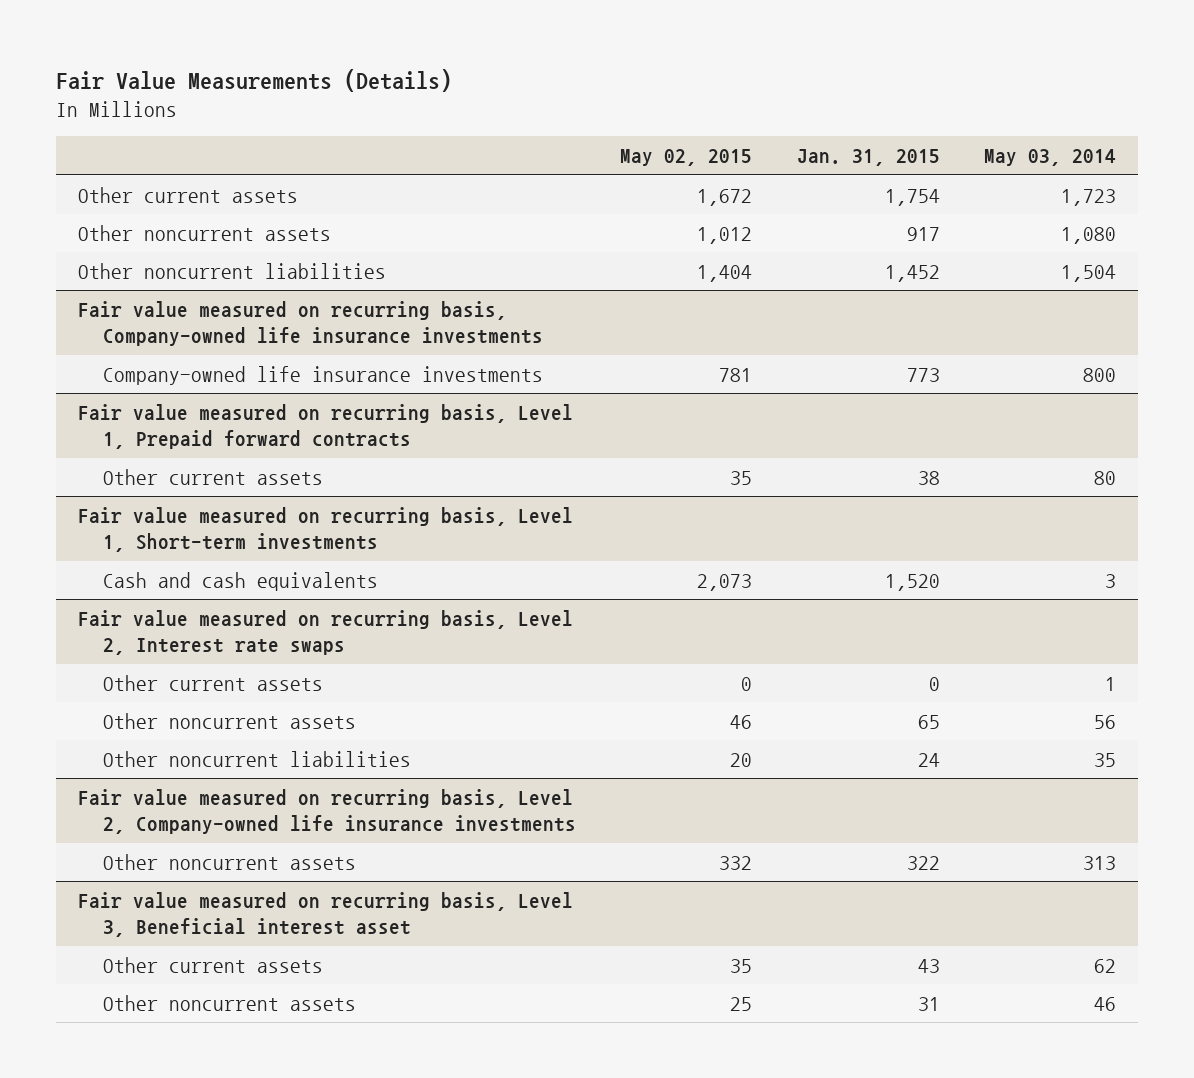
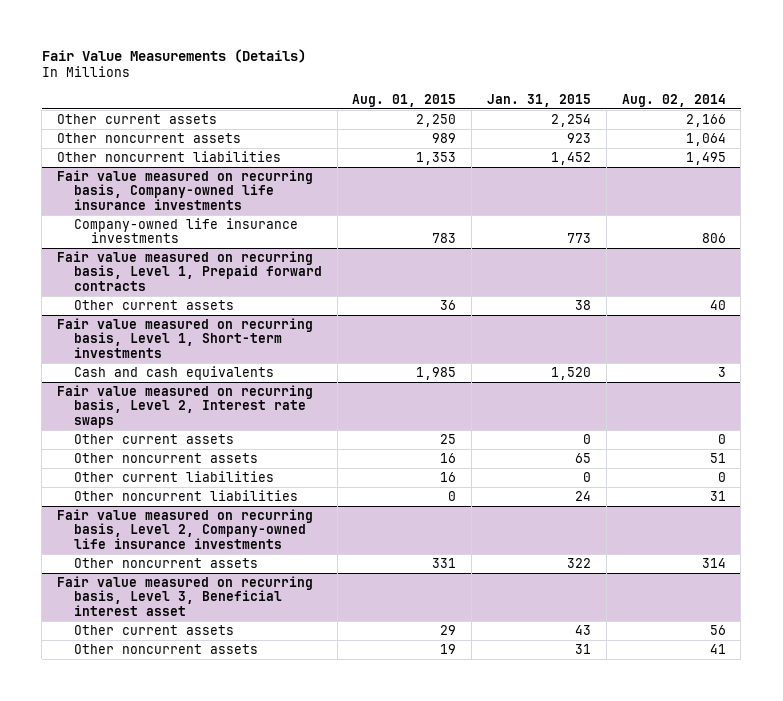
[620,149,753,167] May 02, 2015 -> none
[983,149,1116,167] May 03, 2014 -> none
none -> [352,93,457,107] Aug. 01, 2015
none -> [621,93,726,107] Aug. 02, 2014
[884,188,940,206] 1,754 -> [551,114,592,128] 2,254
[906,226,940,241] 917 -> [567,133,592,144] 923
none -> [73,471,274,483] Other current liabilities

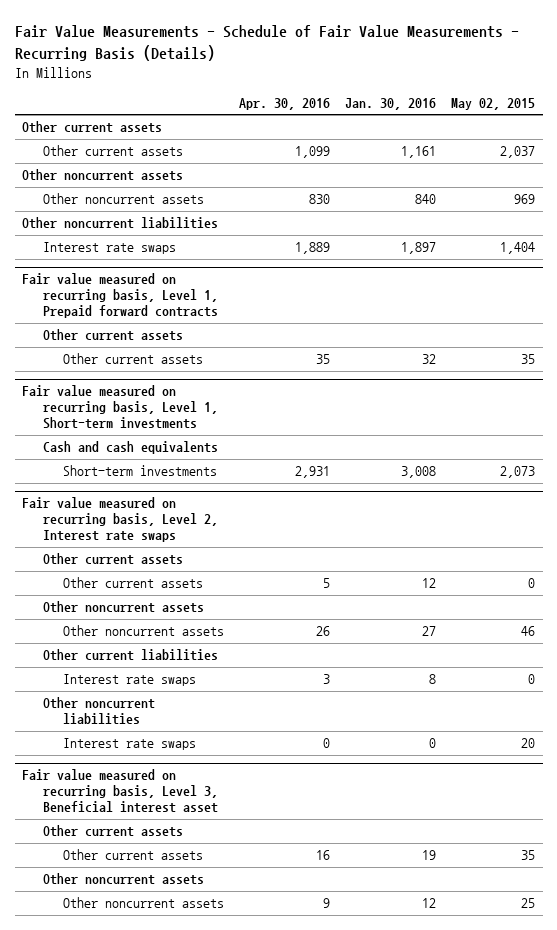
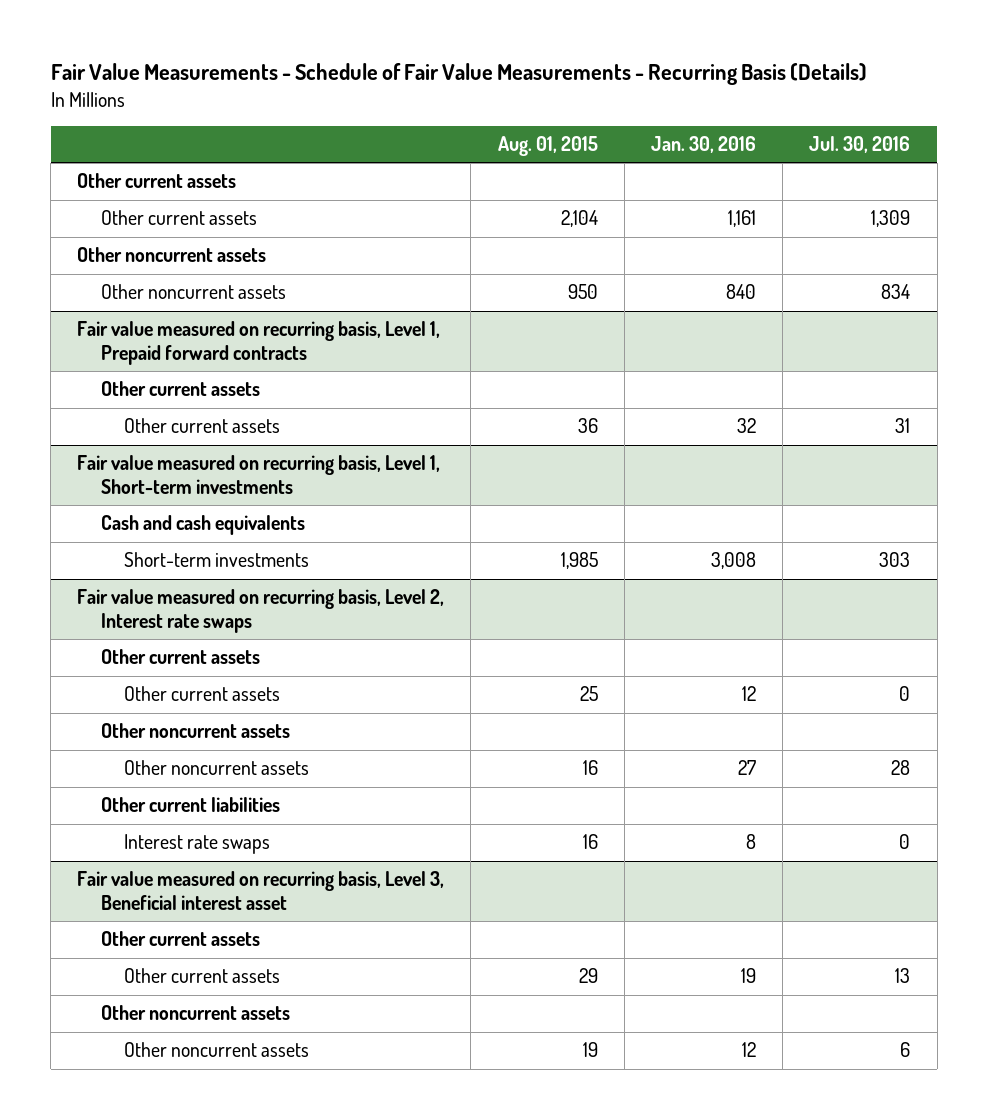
[239,97,331,110] Apr. 30, 2016 -> none
[451,97,536,110] May 02, 2015 -> none
none -> [497,136,598,157] Aug. 01, 2015
none -> [809,136,911,154] Jul. 30, 2016
[22,217,219,230] Other noncurrent liabilities -> none
[42,242,176,255] Interest rate swaps -> none
[42,697,155,726] Other noncurrent liabilities -> none
[63,738,197,751] Interest rate swaps -> none

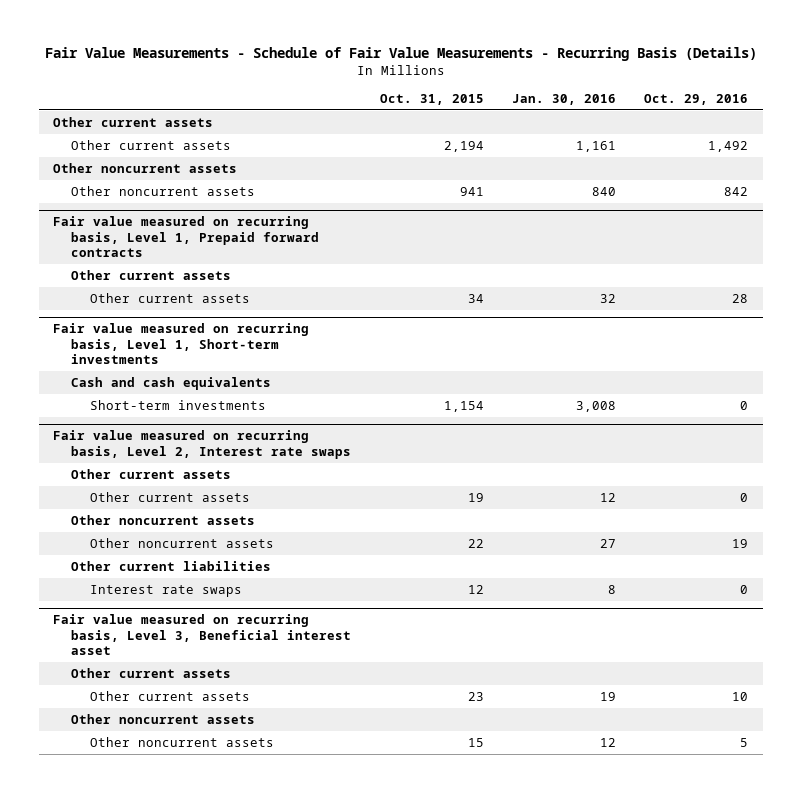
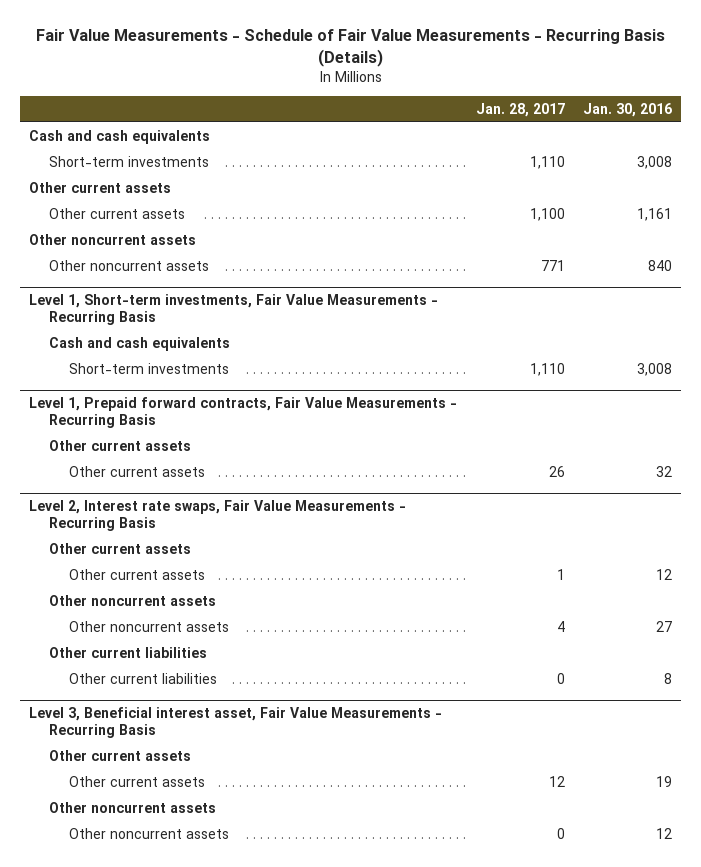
[379,93,484,105] Oct. 31, 2015 -> none
[644,93,749,105] Oct. 29, 2016 -> none
none -> [475,102,565,117] Jan. 28, 2017
none -> [28,129,210,144] Cash and cash equivalents
none -> [48,155,209,167] Short-term investments
[52,216,320,257] Fair value measured on recurring basis, Level 1, Prepaid forward contracts -> none
[71,269,232,280] Other current assets -> none
[90,292,251,303] Other current assets -> none
[52,323,309,364] Fair value measured on recurring basis, Level 1, Short-term investments -> [28,294,438,325] Level 1, Short-term investments, Fair Value Measurements - Recurring Basis
[52,430,352,459] Fair value measured on recurring basis, Level 2, Interest rate swaps -> none
none -> [28,397,457,428] Level 1, Prepaid forward contracts, Fair Value Measurements - Recurring Basis
none -> [68,465,205,477] Other current assets
none -> [28,500,406,531] Level 2, Interest rate swaps, Fair Value Measurements - Recurring Basis
none -> [48,542,191,554] Other current assets
[90,584,243,597] Interest rate swaps -> [68,672,217,684] Other current liabilities
[52,614,352,655] Fair value measured on recurring basis, Level 3, Beneficial interest asset -> [28,707,442,738] Level 3, Beneficial interest asset, Fair Value Measurements - Recurring Basis

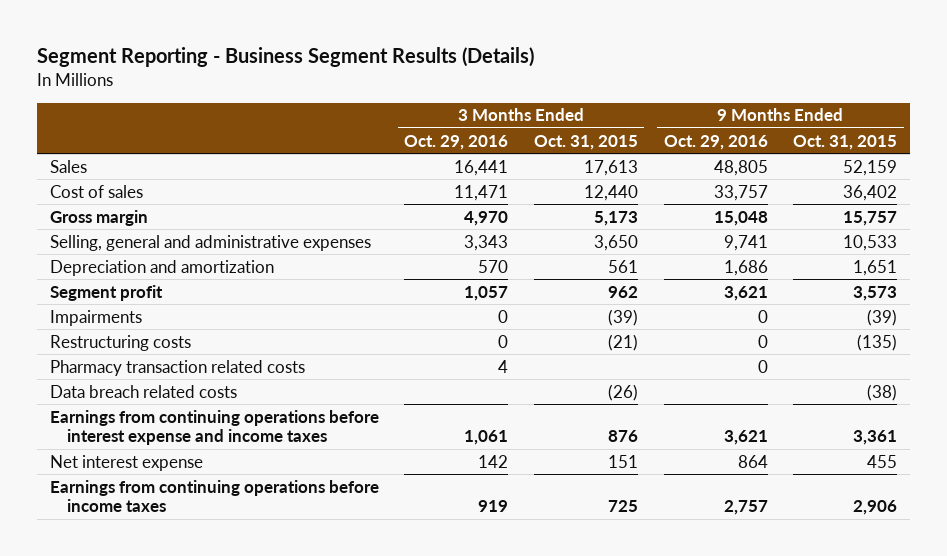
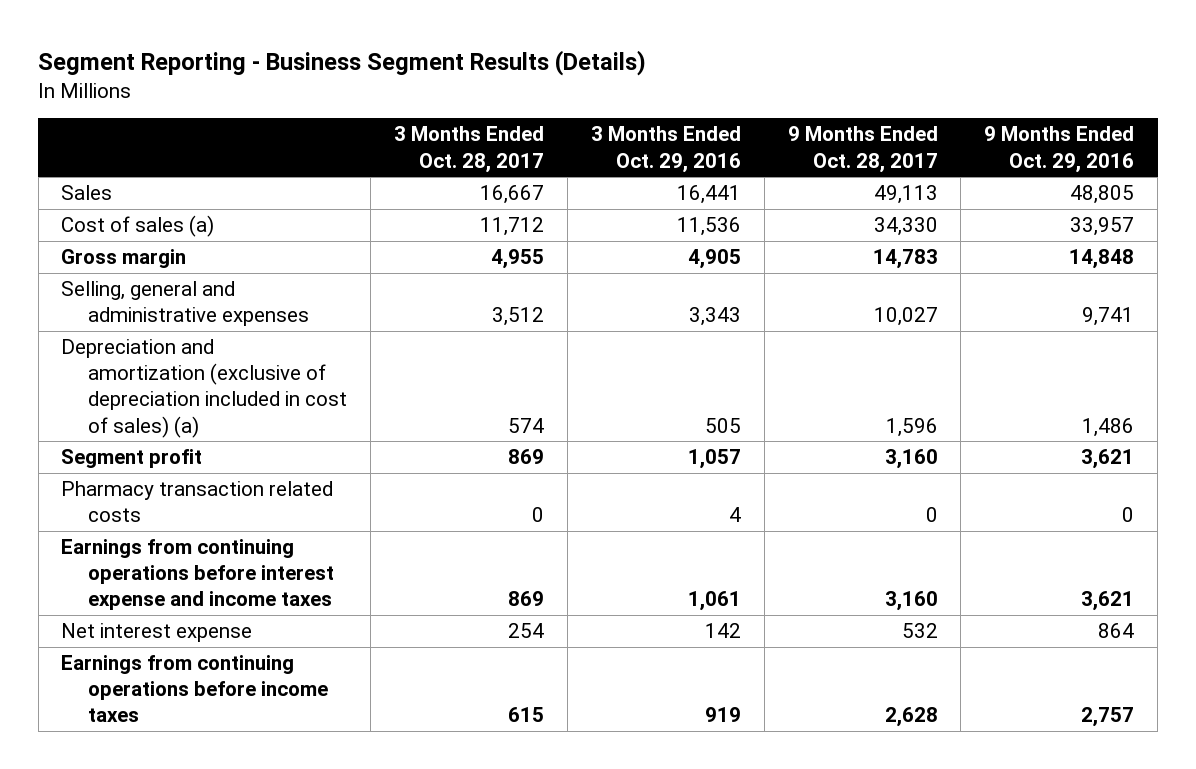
[533,134,638,150] Oct. 31, 2015 -> none
[793,134,898,150] Oct. 31, 2015 -> none
none -> [393,126,544,173] 3 Months Ended Oct. 28, 2017
none -> [787,126,938,173] 9 Months Ended Oct. 28, 2017
[49,184,143,198] Cost of sales -> [61,215,215,238] Cost of sales (a)
[454,184,509,201] 11,471 -> [676,217,741,237] 11,536
[713,184,768,201] 33,757 -> [1070,217,1135,237] 33,957
[464,210,509,226] 4,970 -> [687,249,741,270] 4,905
[713,210,768,226] 15,048 -> [1069,249,1135,270] 14,848
[49,259,274,276] Depreciation and amortization -> none
none -> [61,339,348,438] Depreciation and amortization (exclusive of depreciation included in cost of sales) (a)
[49,309,142,326] Impairments -> none
[49,334,191,351] Restructuring costs -> none
[49,384,237,398] Data breach related costs -> none

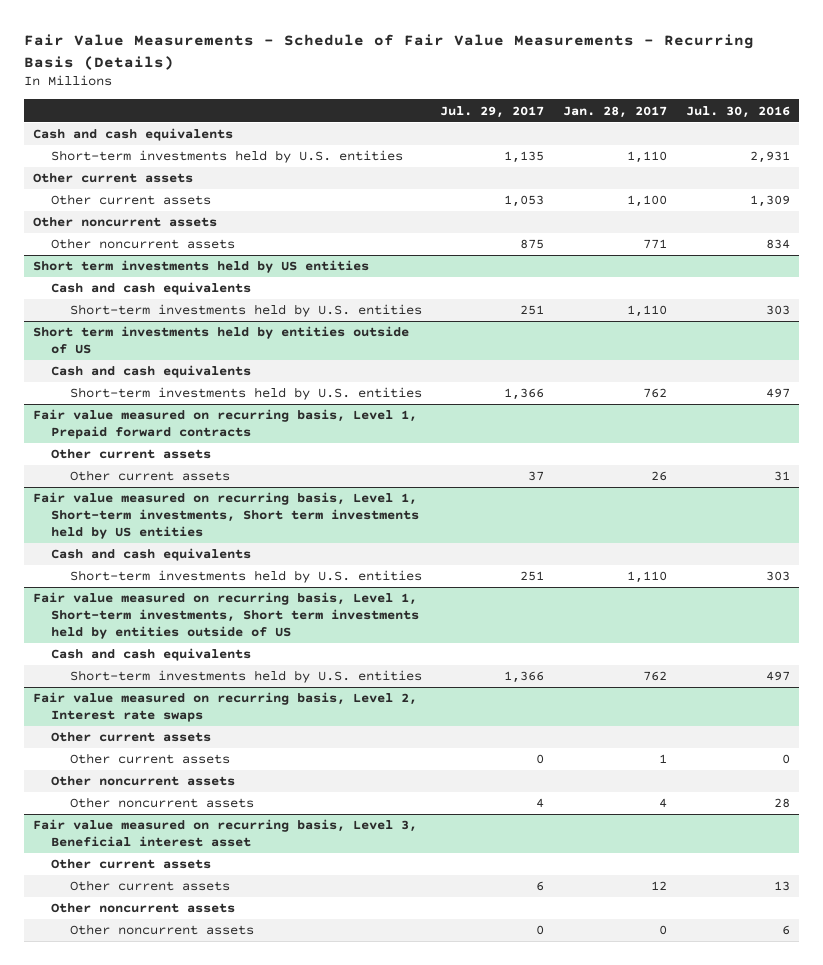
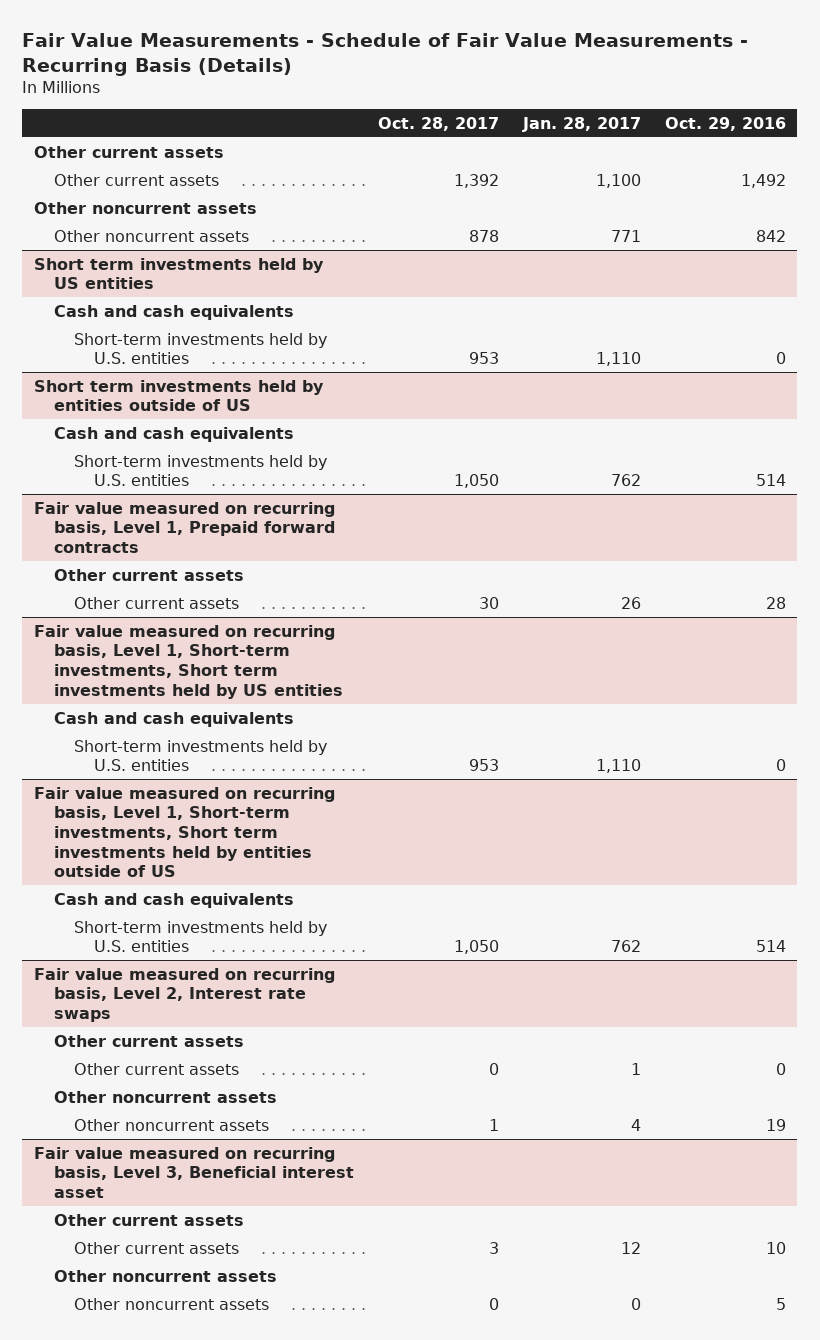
[440,105,545,118] Jul. 29, 2017 -> none
[685,105,790,118] Jul. 30, 2016 -> none
none -> [378,116,500,131] Oct. 28, 2017
none -> [664,116,786,131] Oct. 29, 2016
[32,128,233,142] Cash and cash equivalents -> none
[51,150,404,164] Short-term investments held by U.S. entities -> none

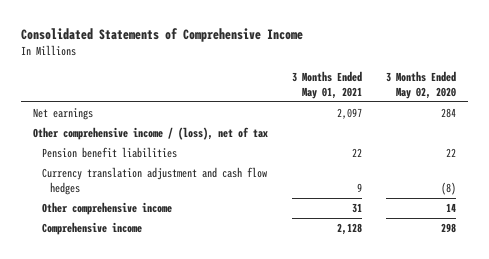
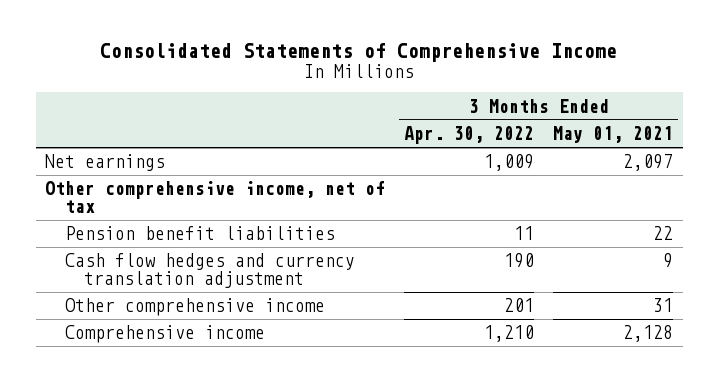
[386,70,457,99] 3 Months Ended May 02, 2020 -> none
none -> [404,126,535,145] Apr. 30, 2022
[32,127,268,141] Other comprehensive income / (loss), net of tax -> [45,181,386,213] Other comprehensive income, net of tax
[41,167,267,196] Currency translation adjustment and cash flow hedges -> [64,253,355,288] Cash flow hedges and currency translation adjustment

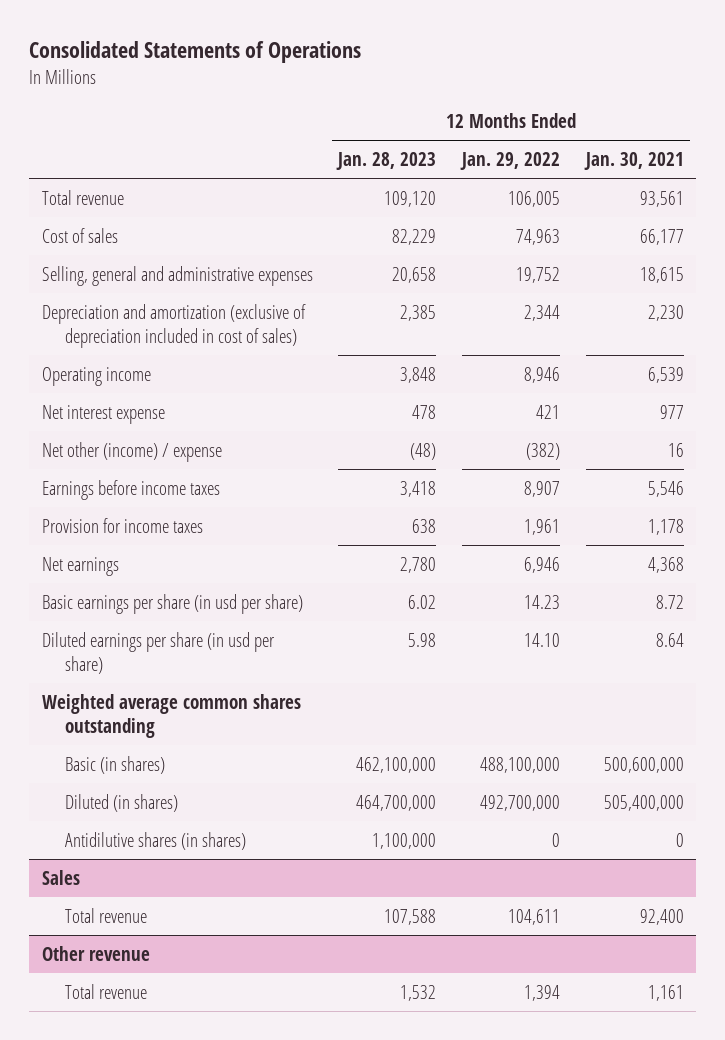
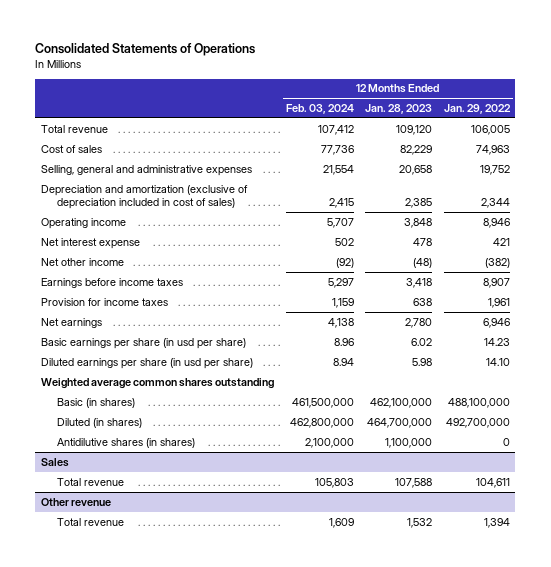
[583,152,684,171] Jan. 30, 2021 -> none
none -> [285,103,354,114] Feb. 03, 2024
[41,441,222,462] Net other (income) / expense -> [41,257,125,266] Net other income

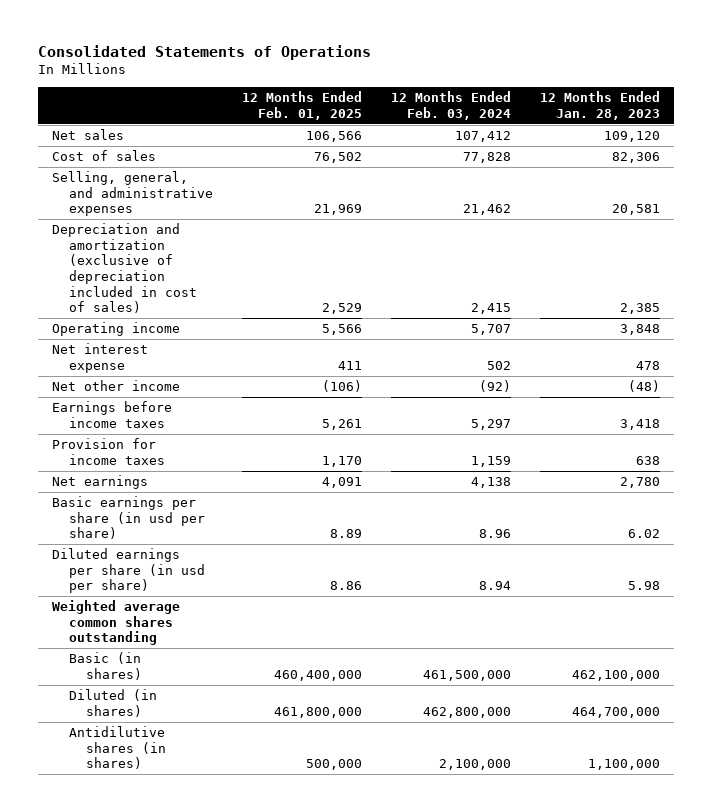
[443,103,511,114] Jan. 29, 2022 -> none
none -> [241,91,362,120] 12 Months Ended Feb. 01, 2025
[41,124,109,133] Total revenue -> [52,129,125,141] Net sales
[320,144,354,155] 77,736 -> [462,152,511,164] 77,828
[400,144,433,155] 82,229 -> [611,152,660,164] 82,306
[41,164,253,176] Selling, general and administrative expenses -> [52,171,214,217] Selling, general, and administrative expenses
[322,164,354,175] 21,554 -> [462,204,511,216] 21,462
[399,164,433,175] 20,658 -> [611,204,660,216] 20,581
[41,457,70,467] Sales -> none
[57,477,125,486] Total revenue -> none
[41,497,112,506] Other revenue -> none
[57,517,125,526] Total revenue -> none

